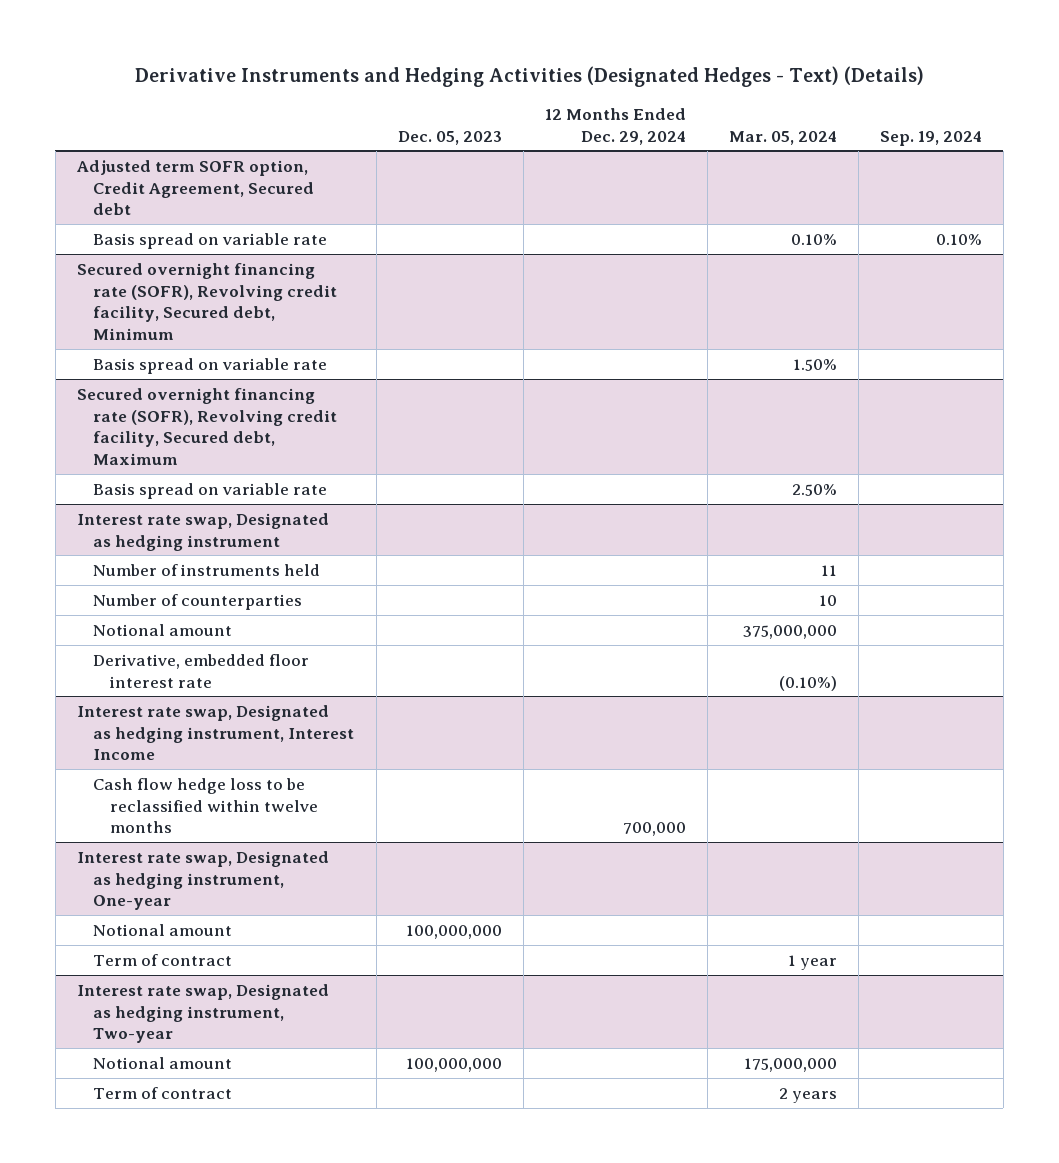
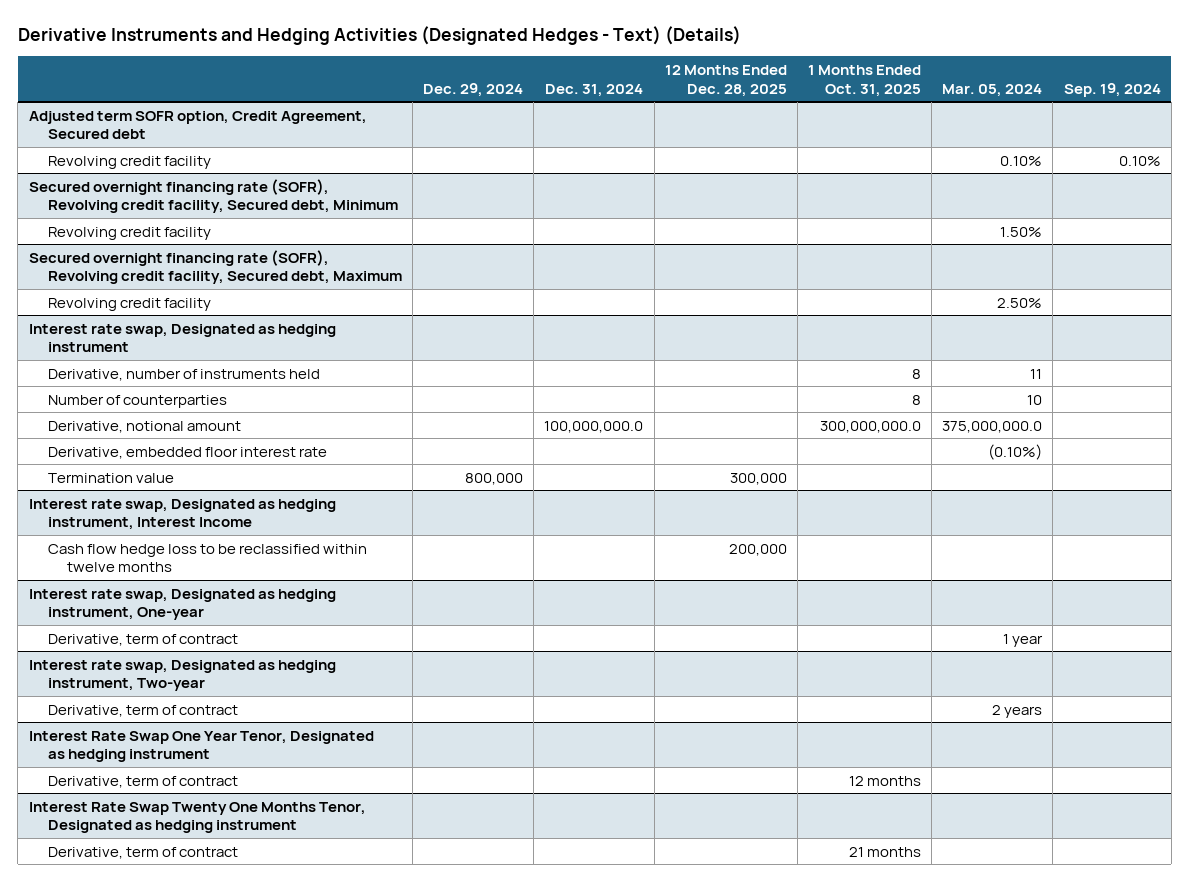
[397,130,502,145] Dec. 05, 2023 -> none
[544,107,686,145] 12 Months Ended Dec. 29, 2024 -> none
none -> [423,82,524,97] Dec. 29, 2024
none -> [545,83,644,97] Dec. 31, 2024
none -> [664,65,787,97] 12 Months Ended Dec. 28, 2025
none -> [808,65,922,97] 1 Months Ended Oct. 31, 2025
[93,232,328,249] Basis spread on variable rate -> [47,155,211,169] Revolving credit facility
[93,357,328,374] Basis spread on variable rate -> [47,226,211,240] Revolving credit facility
[93,482,328,499] Basis spread on variable rate -> [47,297,211,311] Revolving credit facility
[93,563,321,576] Number of instruments held -> [47,368,320,381] Derivative, number of instruments held
[93,623,233,636] Notional amount -> [47,420,241,433] Derivative, notional amount
[742,624,837,639] 375,000,000 -> [942,420,1043,433] 375,000,000.0
none -> [47,472,174,483] Termination value
[93,923,233,936] Notional amount -> none
[93,953,233,966] Term of contract -> [47,633,238,646] Derivative, term of contract
[93,1056,233,1069] Notional amount -> none
[93,1086,233,1099] Term of contract -> [47,704,238,717] Derivative, term of contract
none -> [28,730,374,763] Interest Rate Swap One Year Tenor, Designated as hedging instrument
none -> [47,775,238,788] Derivative, term of contract
none -> [28,801,366,834] Interest Rate Swap Twenty One Months Tenor, Designated as hedging instrument
none -> [47,846,238,859] Derivative, term of contract

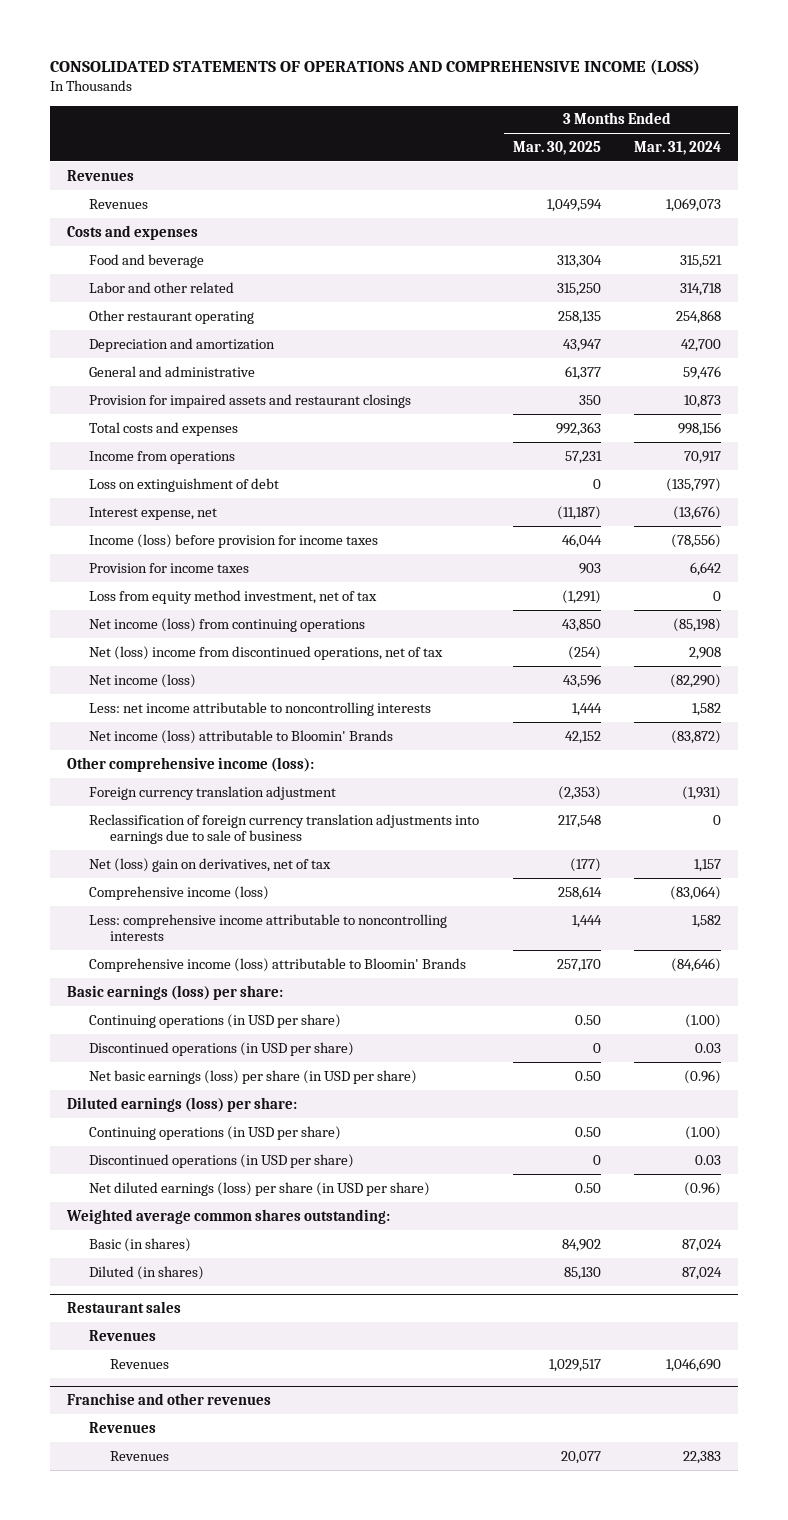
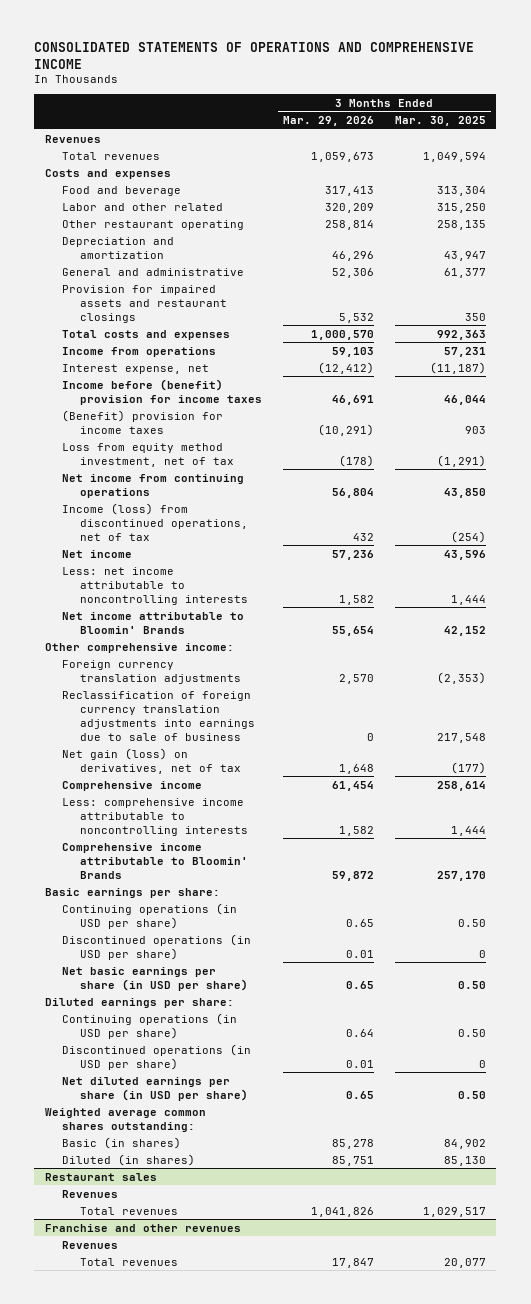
[49,59,700,76] CONSOLIDATED STATEMENTS OF OPERATIONS AND COMPREHENSIVE INCOME (LOSS) -> [34,41,475,69] CONSOLIDATED STATEMENTS OF OPERATIONS AND COMPREHENSIVE INCOME
[634,140,722,155] Mar. 31, 2024 -> none
none -> [282,116,374,127] Mar. 29, 2026
[88,198,148,209] Revenues -> [62,151,161,160] Total revenues
[88,477,279,492] Loss on extinguishment of debt -> none
[88,533,378,548] Income (loss) before provision for income taxes -> [62,378,262,405] Income before (benefit) provision for income taxes
[88,562,249,573] Provision for income taxes -> [62,409,224,434] (Benefit) provision for income taxes
[88,617,365,632] Net income (loss) from continuing operations -> [62,473,245,498] Net income from continuing operations
[88,645,443,660] Net (loss) income from discontinued operations, net of tax -> [62,502,248,541] Income (loss) from discontinued operations, net of tax
[88,673,196,688] Net income (loss) -> [62,549,133,558] Net income
[88,729,393,744] Net income (loss) attributable to Bloomin' Brands -> [62,611,245,634] Net income attributable to Bloomin' Brands
[66,756,314,772] Other comprehensive income (loss): -> [45,642,235,653] Other comprehensive income:
[88,785,336,800] Foreign currency translation adjustment -> [62,659,241,684] Foreign currency translation adjustments
[88,857,331,872] Net (loss) gain on derivatives, net of tax -> [62,747,241,774] Net gain (loss) on derivatives, net of tax
[88,885,269,900] Comprehensive income (loss) -> [62,780,203,791] Comprehensive income
[88,957,466,972] Comprehensive income (loss) attributable to Bloomin' Brands -> [62,842,248,879] Comprehensive income attributable to Bloomin' Brands
[66,984,283,1000] Basic earnings (loss) per share: -> [45,887,221,898] Basic earnings per share:
[88,1069,417,1084] Net basic earnings (loss) per share (in USD per share) -> [62,966,248,991] Net basic earnings per share (in USD per share)
[66,1096,297,1112] Diluted earnings (loss) per share: -> [45,997,235,1008] Diluted earnings per share:
[88,1181,430,1196] Net diluted earnings (loss) per share (in USD per share) -> [62,1076,248,1101] Net diluted earnings per share (in USD per share)
[110,1358,170,1369] Revenues -> [79,1206,178,1215] Total revenues
[110,1450,170,1461] Revenues -> [79,1257,178,1266] Total revenues

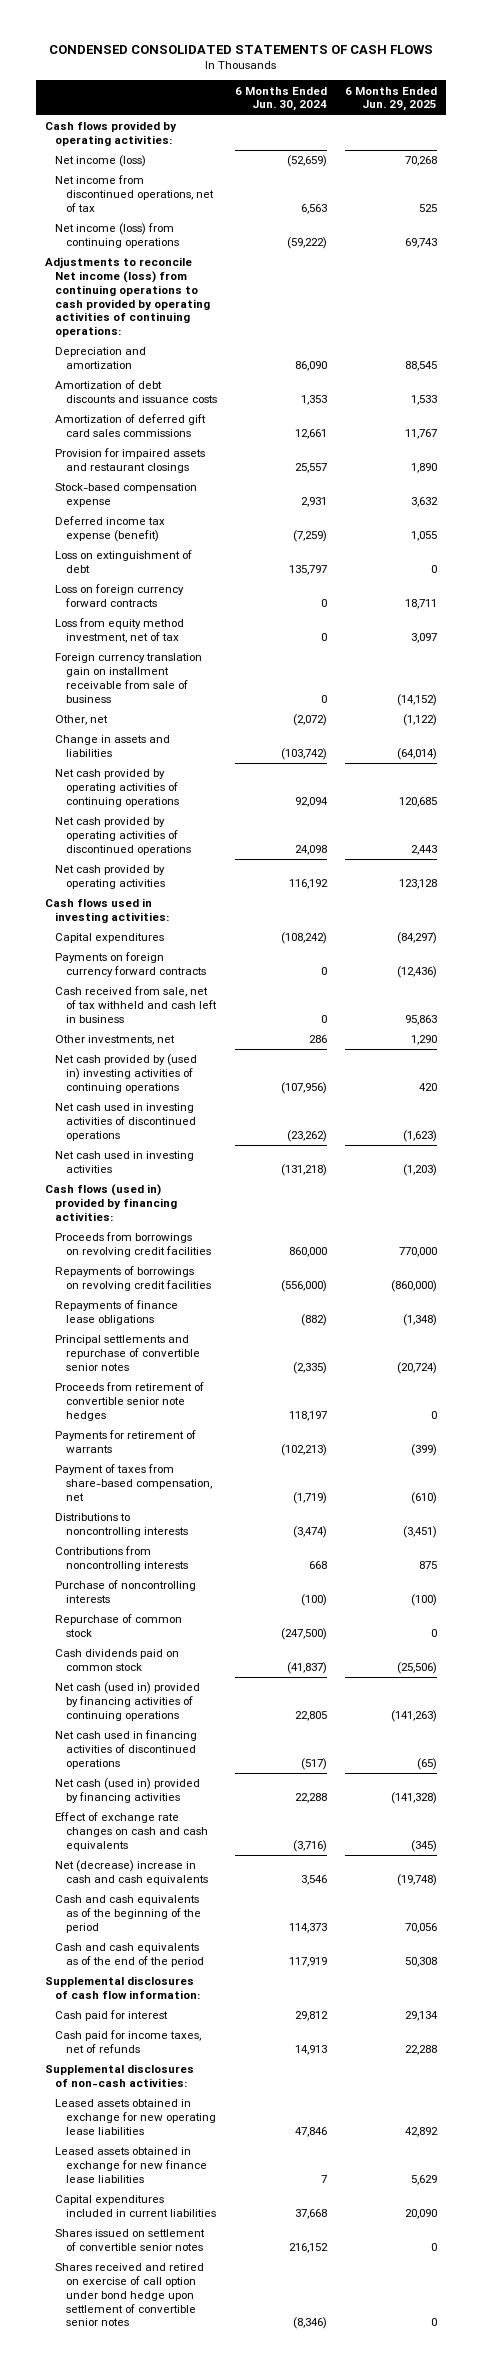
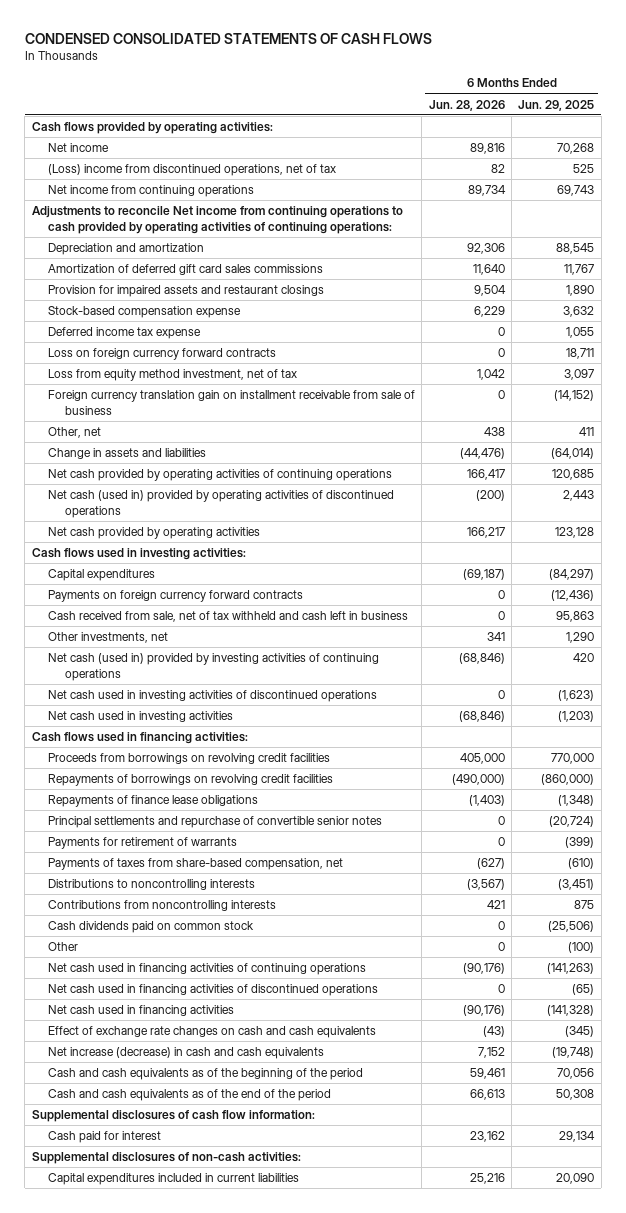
[234,86,327,112] 6 Months Ended Jun. 30, 2024 -> none
none -> [428,99,505,111] Jun. 28, 2026
[55,155,147,168] Net income (loss) -> [48,143,110,153] Net income
[55,175,214,212] Net income from discontinued operations, net of tax -> [48,164,337,177] (Loss) income from discontinued operations, net of tax
[55,223,179,249] Net income (loss) from continuing operations -> [48,185,255,198] Net income from continuing operations
[45,257,211,338] Adjustments to reconcile Net income (loss) from continuing operations to cash provided by operating activities of continuing operations: -> [31,206,403,234] Adjustments to reconcile Net income from continuing operations to cash provided by operating activities of continuing operations:
[55,380,217,404] Amortization of debt discounts and issuance costs -> none
[55,550,193,574] Loss on extinguishment of debt -> none
[55,516,166,543] Deferred income tax expense (benefit) -> [48,327,202,340] Deferred income tax expense
[403,714,438,727] (1,122) -> [579,427,595,437] 411
[55,817,191,855] Net cash provided by operating activities of discontinued operations -> [48,490,395,518] Net cash (used in) provided by operating activities of discontinued operations
[55,1054,198,1093] Net cash provided by (used in) investing activities of continuing operations -> [48,653,380,681] Net cash (used in) provided by investing activities of continuing operations
[45,1184,178,1221] Cash flows (used in) provided by financing activities: -> [31,732,248,745] Cash flows used in financing activities:
[55,1382,205,1421] Proceeds from retirement of convertible senior note hedges -> none
[55,1464,212,1501] Payment of taxes from share-based compensation, net -> [48,858,344,871] Payments of taxes from share-based compensation, net
[55,1580,197,1604] Purchase of noncontrolling interests -> none
[55,1614,183,1638] Repurchase of common stock -> none
none -> [48,942,79,952] Other
[55,1682,201,1721] Net cash (used in) provided by financing activities of continuing operations -> [48,963,367,976] Net cash used in financing activities of continuing operations
[55,1778,201,1804] Net cash (used in) provided by financing activities -> [48,1005,235,1017] Net cash used in financing activities
[55,1860,208,1886] Net (decrease) increase in cash and cash equivalents -> [48,1047,325,1060] Net increase (decrease) in cash and cash equivalents
[55,2030,202,2054] Cash paid for income taxes, net of refunds -> none
[55,2099,216,2135] Leased assets obtained in exchange for new operating lease liabilities -> none
[55,2147,207,2183] Leased assets obtained in exchange for new finance lease liabilities -> none
[55,2229,206,2252] Shares issued on settlement of convertible senior notes -> none
[55,2263,205,2327] Shares received and retired on exercise of call option under bond hedge upon settlement of convertible senior notes -> none

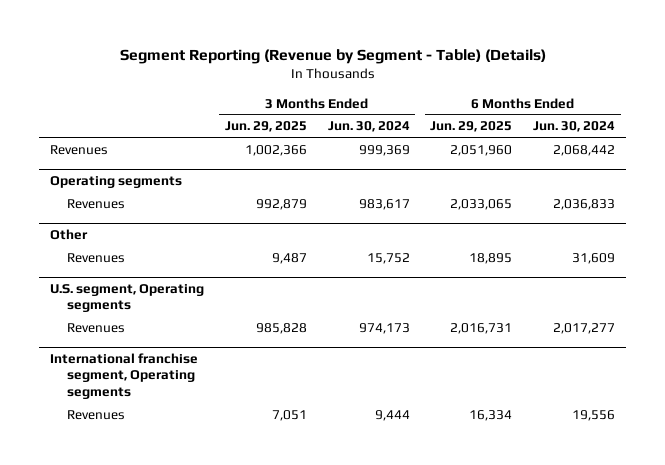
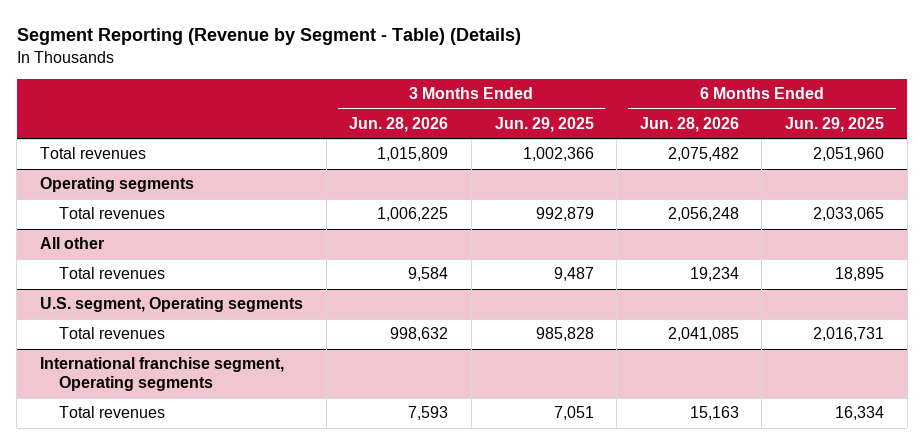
[327,121,410,133] Jun. 30, 2024 -> none
[533,121,616,133] Jun. 30, 2024 -> none
none -> [349,116,449,132] Jun. 28, 2026
none -> [639,116,739,132] Jun. 28, 2026
[49,144,108,155] Revenues -> [39,147,146,160] Total revenues
[67,198,126,209] Revenues -> [58,207,165,220] Total revenues
[49,228,88,240] Other -> [39,237,104,250] All other
[67,252,126,263] Revenues -> [58,267,165,280] Total revenues
[67,322,126,333] Revenues -> [58,327,165,340] Total revenues
[67,409,126,420] Revenues -> [58,406,165,419] Total revenues

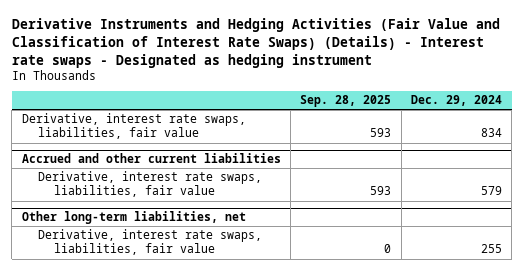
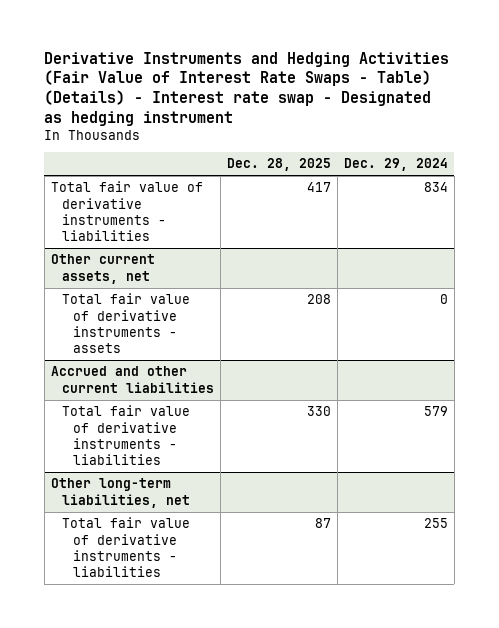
[11,18,500,68] Derivative Instruments and Hedging Activities (Fair Value and Classification of Interest Rate Swaps) (Details) - Interest rate swaps - Designated as hedging instrument -> [44,51,450,126] Derivative Instruments and Hedging Activities (Fair Value of Interest Rate Swaps - Table) (Details) - Interest rate swap - Designated as hedging instrument
[300,95,392,108] Sep. 28, 2025 -> none
none -> [226,158,331,172] Dec. 28, 2025
[21,113,246,140] Derivative, interest rate swaps, liabilities, fair value -> [50,181,203,241] Total fair value of derivative instruments - liabilities
none -> [50,254,155,284] Other current assets, net
none -> [61,293,190,353] Total fair value of derivative instruments - assets
[38,171,263,198] Derivative, interest rate swaps, liabilities, fair value -> [61,405,190,465] Total fair value of derivative instruments - liabilities
[38,229,263,256] Derivative, interest rate swaps, liabilities, fair value -> [61,517,190,577] Total fair value of derivative instruments - liabilities

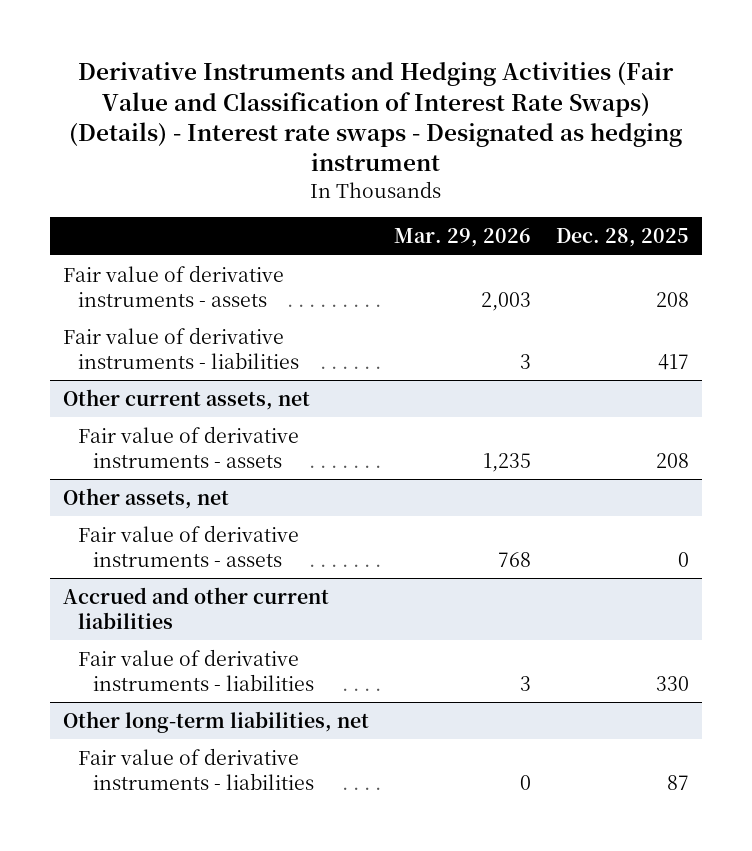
[44,51,450,126] Derivative Instruments and Hedging Activities (Fair Value of Interest Rate Swaps - Table) (Details) - Interest rate swap - Designated as hedging instrument -> [69,61,683,172] Derivative Instruments and Hedging Activities (Fair Value and Classification of Interest Rate Swaps) (Details) - Interest rate swaps - Designated as hedging instrument
[343,158,448,172] Dec. 29, 2024 -> none
none -> [394,228,532,248] Mar. 29, 2026
none -> [62,264,284,307] Fair value of derivative instruments - assets
[50,181,203,241] Total fair value of derivative instruments - liabilities -> [62,326,300,369] Fair value of derivative instruments - liabilities
[61,293,190,353] Total fair value of derivative instruments - assets -> [78,425,300,468] Fair value of derivative instruments - assets
none -> [62,487,229,509] Other assets, net
none -> [78,524,300,567] Fair value of derivative instruments - assets
[61,405,190,465] Total fair value of derivative instruments - liabilities -> [78,648,315,691] Fair value of derivative instruments - liabilities
[61,517,190,577] Total fair value of derivative instruments - liabilities -> [78,747,315,790] Fair value of derivative instruments - liabilities

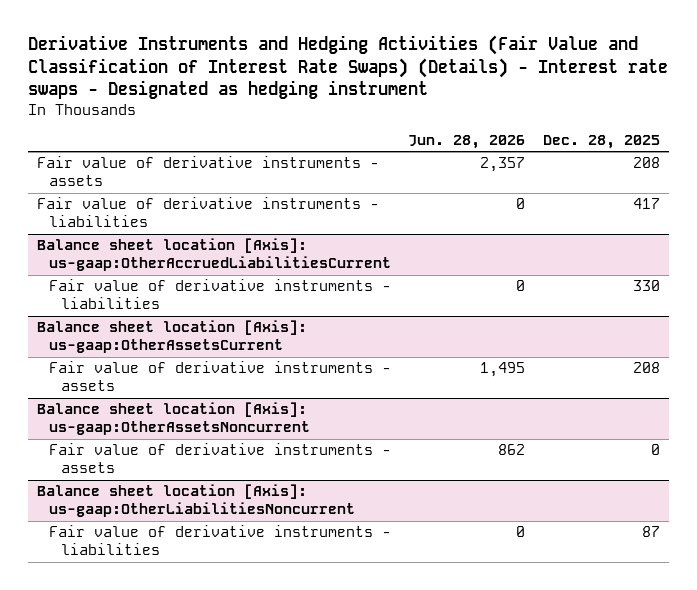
[394,228,532,248] Mar. 29, 2026 -> none
none -> [408,135,526,150] Jun. 28, 2026
[62,388,310,410] Other current assets, net -> [36,238,391,272] Balance sheet location [Axis]: us-gaap:OtherAccruedLiabilitiesCurrent
none -> [48,279,391,310] Fair value of derivative instruments - liabilities
none -> [36,320,307,354] Balance sheet location [Axis]: us-gaap:OtherAssetsCurrent
[62,487,229,509] Other assets, net -> [36,402,310,436] Balance sheet location [Axis]: us-gaap:OtherAssetsNoncurrent
[78,648,315,691] Fair value of derivative instruments - liabilities -> none
[62,710,369,733] Other long-term liabilities, net -> none
[62,586,329,629] Accrued and other current liabilities -> [36,484,355,518] Balance sheet location [Axis]: us-gaap:OtherLiabilitiesNoncurrent

